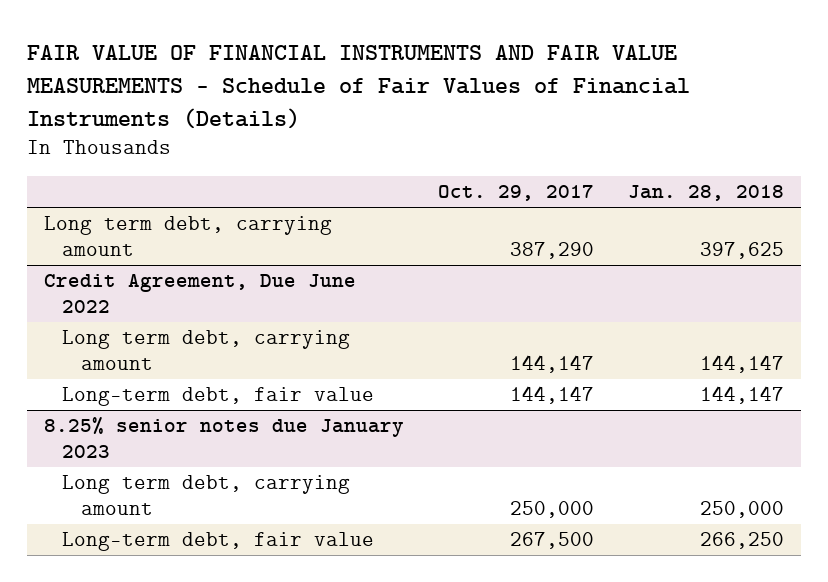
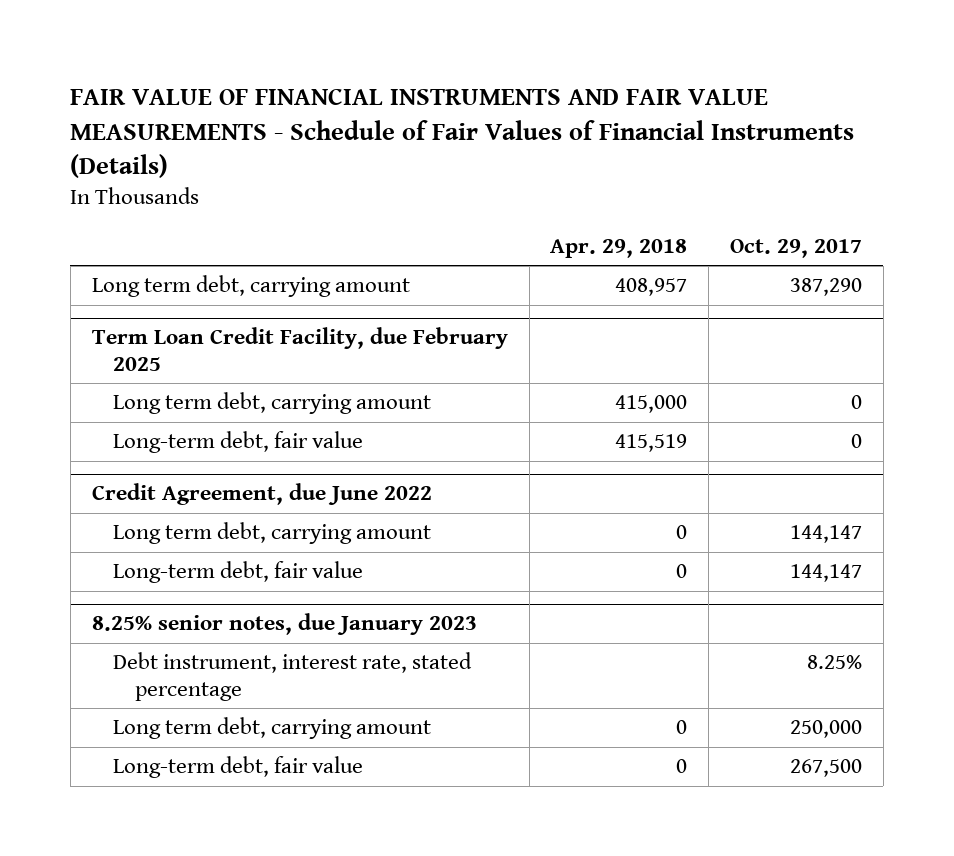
[628,184,785,201] Jan. 28, 2018 -> none
none -> [550,238,688,258] Apr. 29, 2018
none -> [91,327,508,371] Term Loan Credit Facility, due February 2025
none -> [113,392,432,415] Long term debt, carrying amount
none -> [113,431,364,454] Long-term debt, fair value
[43,274,356,314] Credit Agreement, Due June 2022 -> [91,483,432,506] Credit Agreement, due June 2022
[43,417,404,459] 8.25% senior notes due January 2023 -> [91,613,477,636] 8.25% senior notes, due January 2023
none -> [113,652,473,701] Debt instrument, interest rate, stated percentage

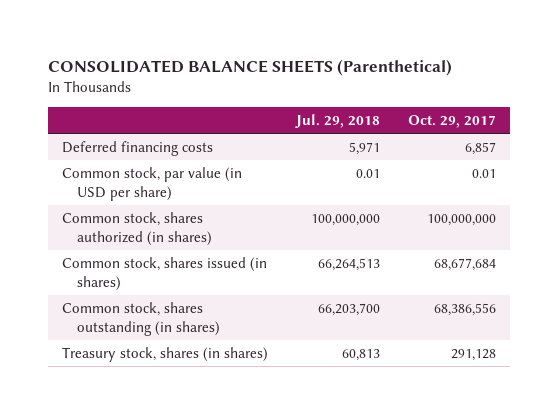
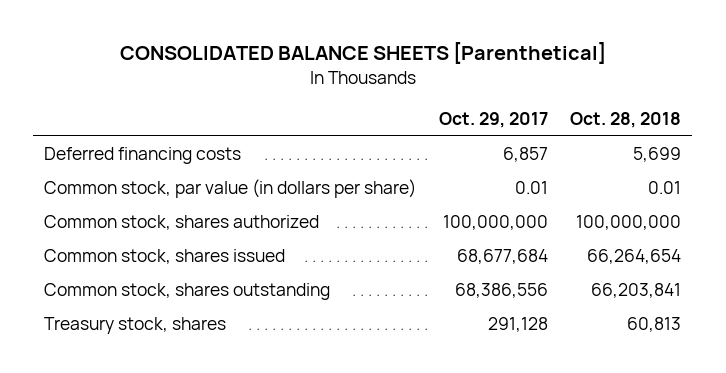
[48,58,453,76] CONSOLIDATED BALANCE SHEETS (Parenthetical) -> [119,42,606,65] CONSOLIDATED BALANCE SHEETS [Parenthetical]
[295,113,381,128] Jul. 29, 2018 -> none
none -> [570,111,682,128] Oct. 28, 2018
[62,166,243,202] Common stock, par value (in USD per share) -> [44,178,417,198] Common stock, par value (in dollars per share)
[62,211,212,247] Common stock, shares authorized (in shares) -> [44,214,320,230] Common stock, shares authorized
[62,256,268,292] Common stock, shares issued (in shares) -> [44,248,286,264] Common stock, shares issued
[62,301,220,337] Common stock, shares outstanding (in shares) -> [44,282,331,300] Common stock, shares outstanding
[62,346,269,362] Treasury stock, shares (in shares) -> [44,316,227,334] Treasury stock, shares

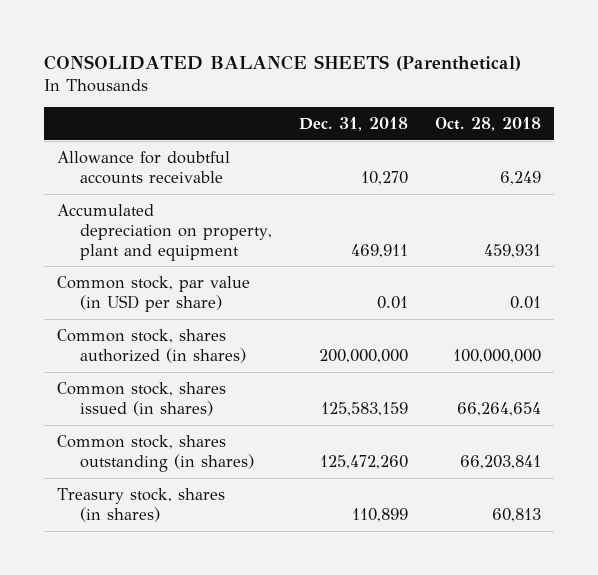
[119,42,606,65] CONSOLIDATED BALANCE SHEETS [Parenthetical] -> [43,54,521,71] CONSOLIDATED BALANCE SHEETS (Parenthetical)
[438,111,548,128] Oct. 29, 2017 -> none
none -> [298,117,408,132] Dec. 31, 2018
[44,146,242,164] Deferred financing costs -> none
none -> [57,150,231,184] Allowance for doubtful accounts receivable
none -> [57,203,272,261] Accumulated depreciation on property, plant and equipment
[44,178,417,198] Common stock, par value (in dollars per share) -> [57,275,251,312] Common stock, par value (in USD per share)
[44,214,320,230] Common stock, shares authorized -> [57,328,246,363] Common stock, shares authorized (in shares)
[44,248,286,264] Common stock, shares issued -> [57,381,227,416] Common stock, shares issued (in shares)
[44,282,331,300] Common stock, shares outstanding -> [57,434,254,472] Common stock, shares outstanding (in shares)
[44,316,227,334] Treasury stock, shares -> [57,487,226,522] Treasury stock, shares (in shares)

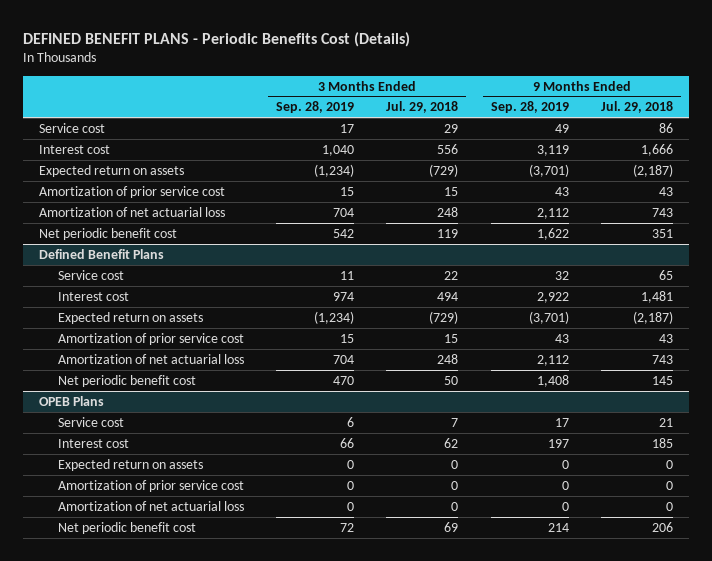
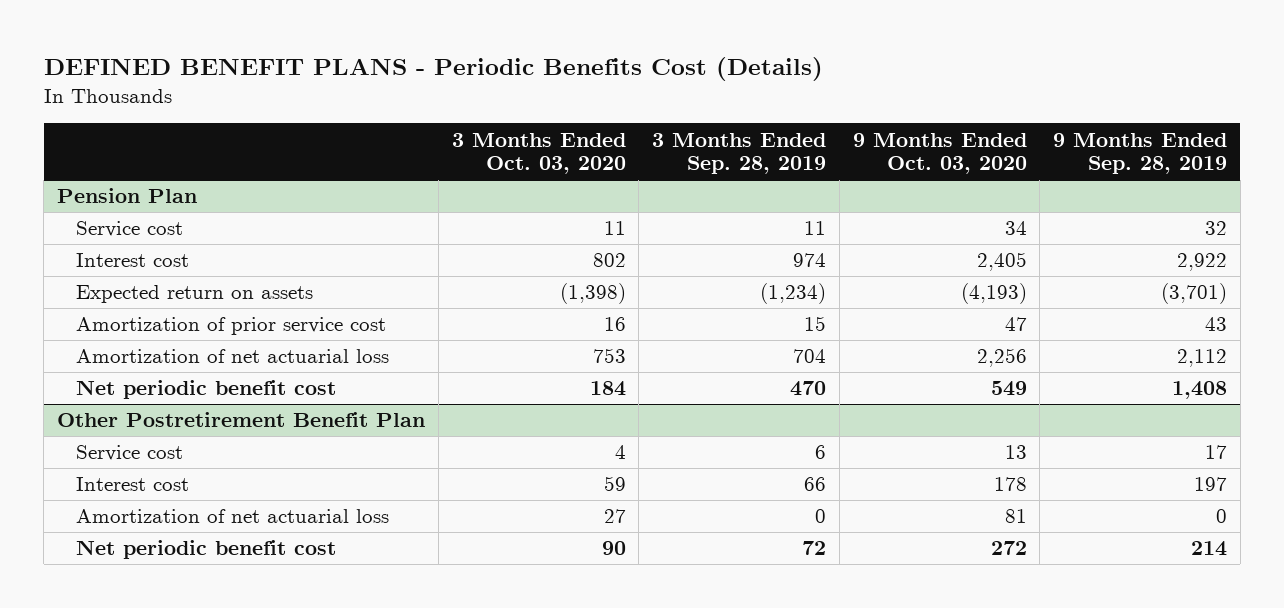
[386,101,459,114] Jul. 29, 2018 -> none
[601,101,674,114] Jul. 29, 2018 -> none
none -> [451,132,626,175] 3 Months Ended Oct. 03, 2020
none -> [852,132,1027,175] 9 Months Ended Oct. 03, 2020
[38,122,105,133] Service cost -> none
[38,144,110,154] Interest cost -> none
[38,164,184,177] Expected return on assets -> none
[38,185,225,198] Amortization of prior service cost -> none
[38,206,225,217] Amortization of net actuarial loss -> none
[38,227,177,240] Net periodic benefit cost -> none
[38,248,164,259] Defined Benefit Plans -> [56,188,197,204] Pension Plan
[38,395,104,406] OPEB Plans -> [56,412,425,428] Other Postretirement Benefit Plan
[57,458,203,471] Expected return on assets -> none
[57,479,244,492] Amortization of prior service cost -> none

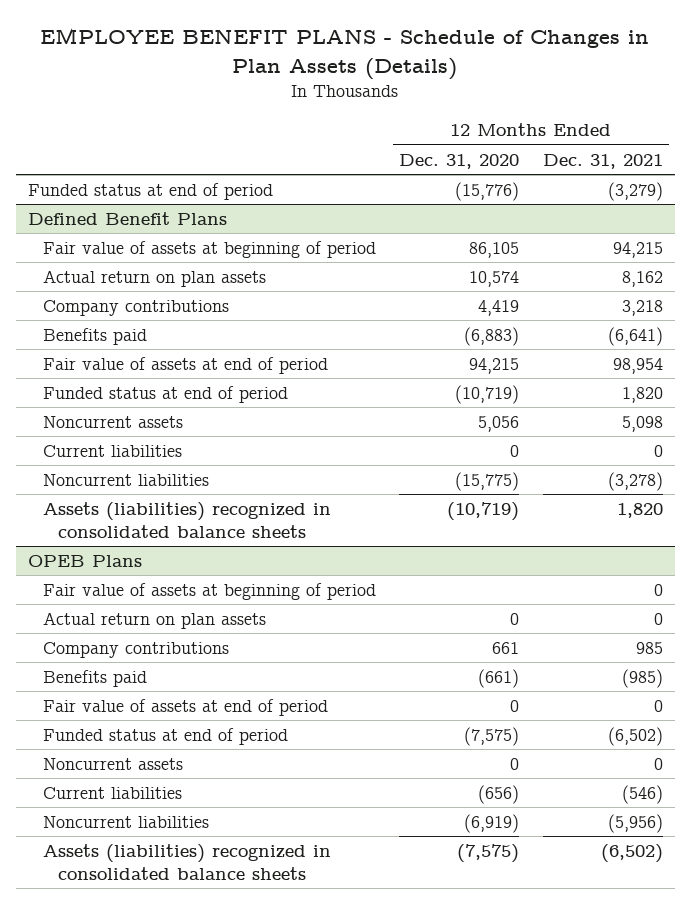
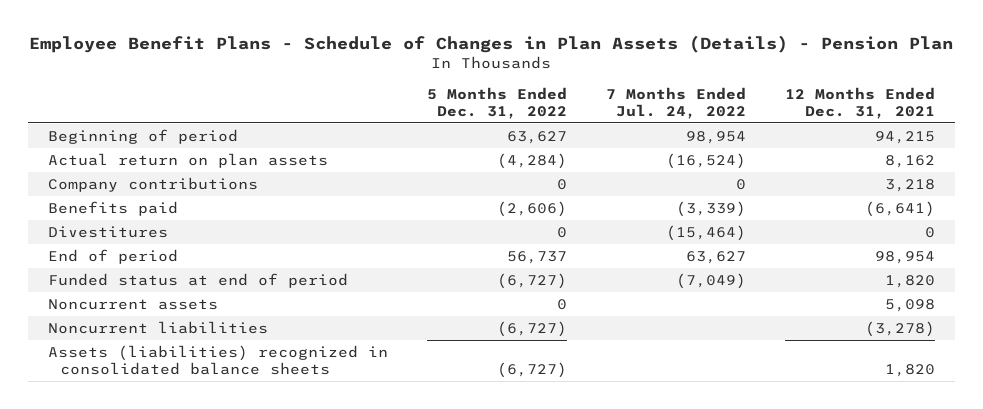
[40,28,650,80] EMPLOYEE BENEFIT PLANS - Schedule of Changes in Plan Assets (Details) -> [29,35,954,54] Employee Benefit Plans - Schedule of Changes in Plan Assets (Details) - Pension Plan
[399,153,520,169] Dec. 31, 2020 -> none
none -> [426,86,567,119] 5 Months Ended Dec. 31, 2022
none -> [605,86,746,119] 7 Months Ended Jul. 24, 2022
[27,182,273,200] Funded status at end of period -> none
[27,211,227,225] Defined Benefit Plans -> none
[42,240,376,258] Fair value of assets at beginning of period -> [47,128,238,144] Beginning of period
none -> [47,225,168,238] Divestitures
[42,356,328,374] Fair value of assets at end of period -> [47,248,178,264] End of period
[42,444,182,457] Current liabilities -> none
[27,554,142,567] OPEB Plans -> none
[42,582,376,600] Fair value of assets at beginning of period -> none
[42,611,266,629] Actual return on plan assets -> none
[42,641,229,658] Company contributions -> none
[42,669,147,687] Benefits paid -> none
[42,698,328,716] Fair value of assets at end of period -> none
[42,727,288,745] Funded status at end of period -> none
[42,757,183,770] Noncurrent assets -> none
[42,786,182,799] Current liabilities -> none
[42,815,209,828] Noncurrent liabilities -> none
[42,843,331,880] Assets (liabilities) recognized in consolidated balance sheets -> none

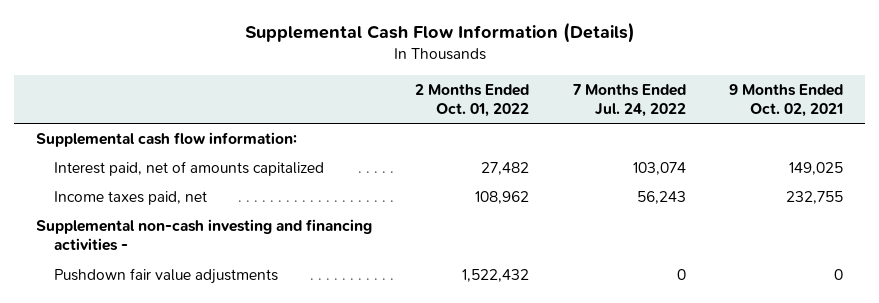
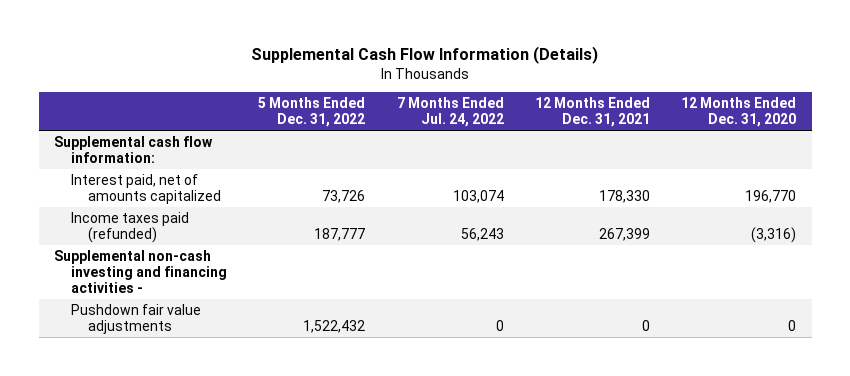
[415,83,530,117] 2 Months Ended Oct. 01, 2022 -> none
[729,83,844,117] 9 Months Ended Oct. 02, 2021 -> none
none -> [258,97,366,128] 5 Months Ended Dec. 31, 2022
none -> [534,97,650,128] 12 Months Ended Dec. 31, 2021
none -> [681,97,797,128] 12 Months Ended Dec. 31, 2020
[54,191,208,206] Income taxes paid, net -> [71,211,190,243] Income taxes paid (refunded)

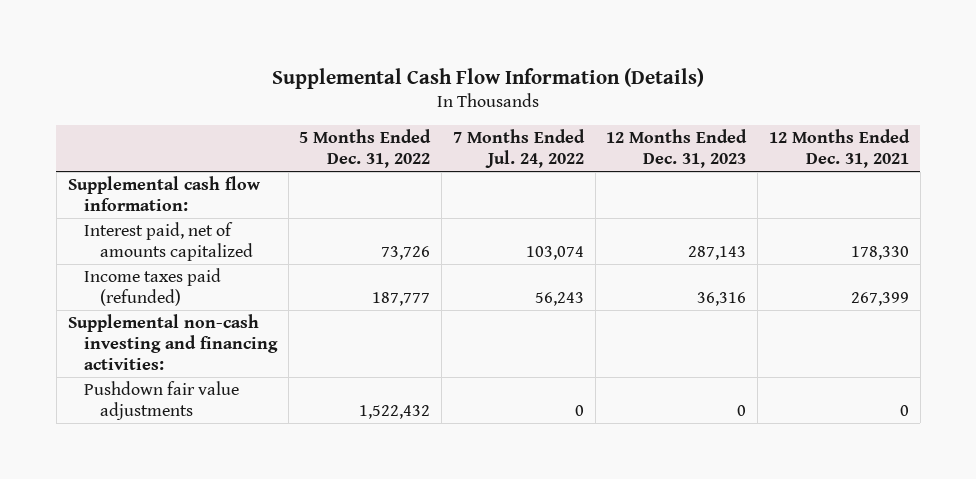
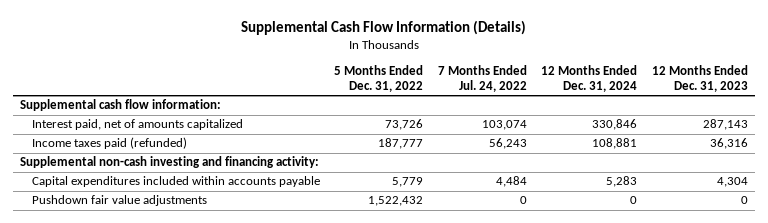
[768,129,910,169] 12 Months Ended Dec. 31, 2021 -> none
none -> [541,65,638,92] 12 Months Ended Dec. 31, 2024
[67,314,278,370] Supplemental non-cash investing and financing activities: -> [20,156,320,169] Supplemental non-cash investing and financing activity:
none -> [31,176,320,188] Capital expenditures included within accounts payable

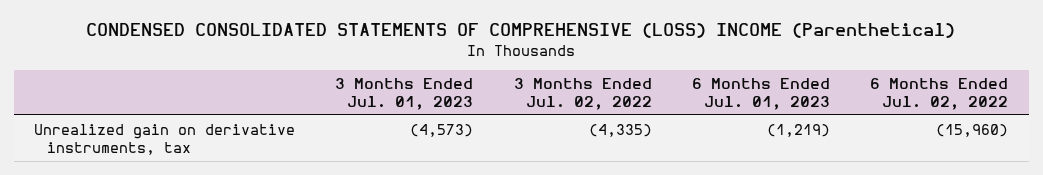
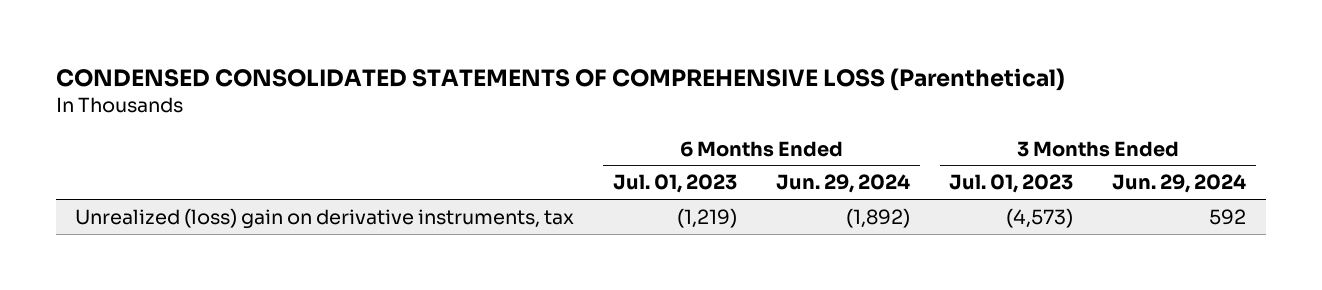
[86,23,956,39] CONDENSED CONSOLIDATED STATEMENTS OF COMPREHENSIVE (LOSS) INCOME (Parenthetical) -> [55,67,1065,91] CONDENSED CONSOLIDATED STATEMENTS OF COMPREHENSIVE LOSS (Parenthetical)
[513,77,652,110] 3 Months Ended Jul. 02, 2022 -> none
[870,77,1009,110] 6 Months Ended Jul. 02, 2022 -> none
none -> [776,174,911,194] Jun. 29, 2024
none -> [1112,174,1247,194] Jun. 29, 2024
[34,123,296,156] Unrealized gain on derivative instruments, tax -> [75,208,575,230] Unrealized (loss) gain on derivative instruments, tax

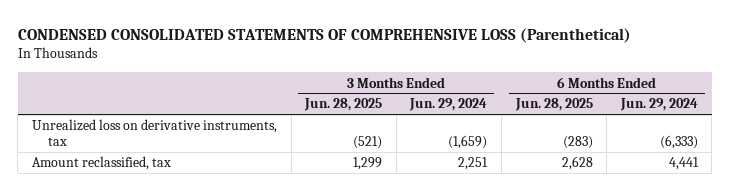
[613,174,738,194] Jul. 01, 2023 -> none
[949,174,1074,194] Jul. 01, 2023 -> none
none -> [304,98,383,112] Jun. 28, 2025
none -> [514,98,593,112] Jun. 28, 2025
[75,208,575,230] Unrealized (loss) gain on derivative instruments, tax -> [31,119,277,147] Unrealized loss on derivative instruments, tax
[846,208,911,229] (1,892) -> [659,135,698,150] (6,333)
[1209,209,1247,226] 592 -> [448,135,488,150] (1,659)
none -> [31,156,171,171] Amount reclassified, tax

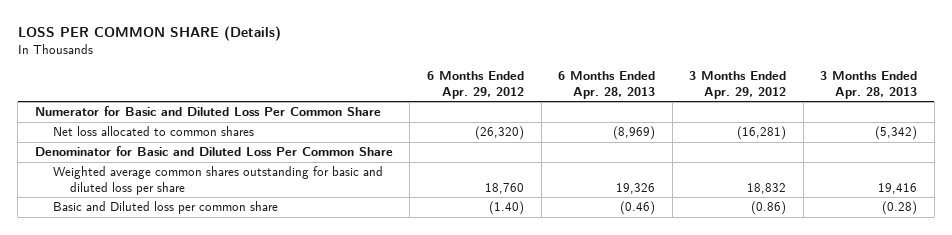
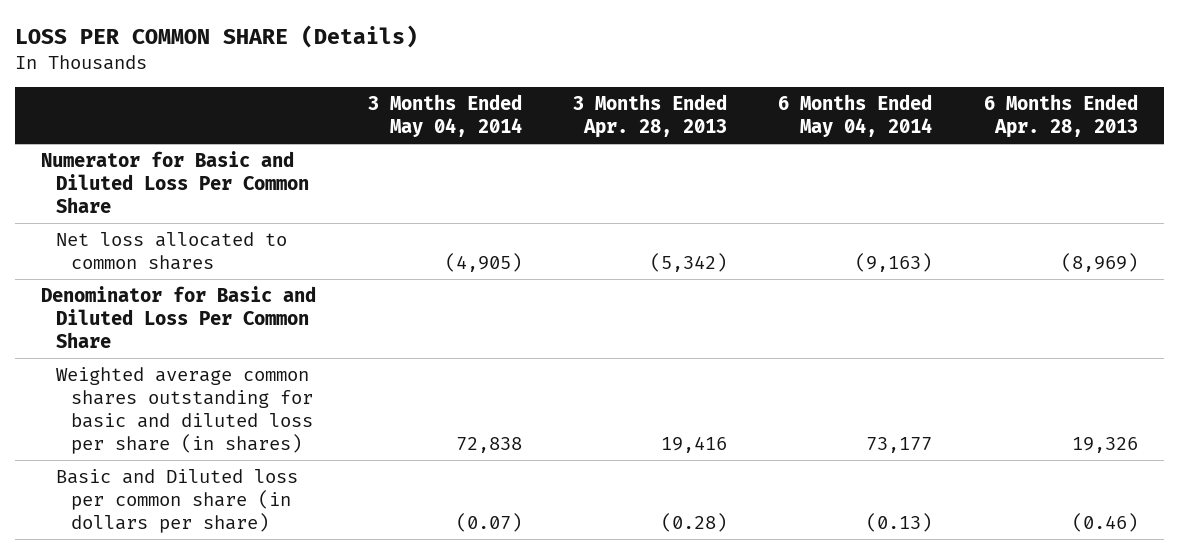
[426,71,524,99] 6 Months Ended Apr. 29, 2012 -> none
[689,71,787,99] 3 Months Ended Apr. 29, 2012 -> none
none -> [367,93,522,137] 3 Months Ended May 04, 2014
none -> [778,93,933,137] 6 Months Ended May 04, 2014
[52,166,383,195] Weighted average common shares outstanding for basic and diluted loss per share -> [56,367,314,455] Weighted average common shares outstanding for basic and diluted loss per share (in shares)
[52,201,278,215] Basic and Diluted loss per common share -> [56,469,299,534] Basic and Diluted loss per common share (in dollars per share)

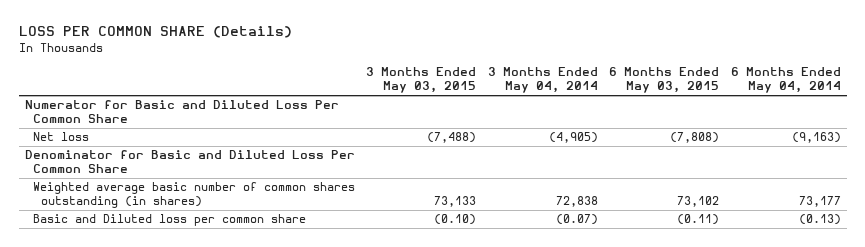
[573,93,728,138] 3 Months Ended Apr. 28, 2013 -> none
[983,93,1138,138] 6 Months Ended Apr. 28, 2013 -> none
none -> [366,67,477,94] 3 Months Ended May 03, 2015
none -> [609,67,720,94] 6 Months Ended May 03, 2015
[56,232,288,271] Net loss allocated to common shares -> [32,132,89,142] Net loss
[56,367,314,455] Weighted average common shares outstanding for basic and diluted loss per share (in shares) -> [32,182,355,209] Weighted average basic number of common shares outstanding (in shares)
[56,469,299,534] Basic and Diluted loss per common share (in dollars per share) -> [32,214,306,227] Basic and Diluted loss per common share

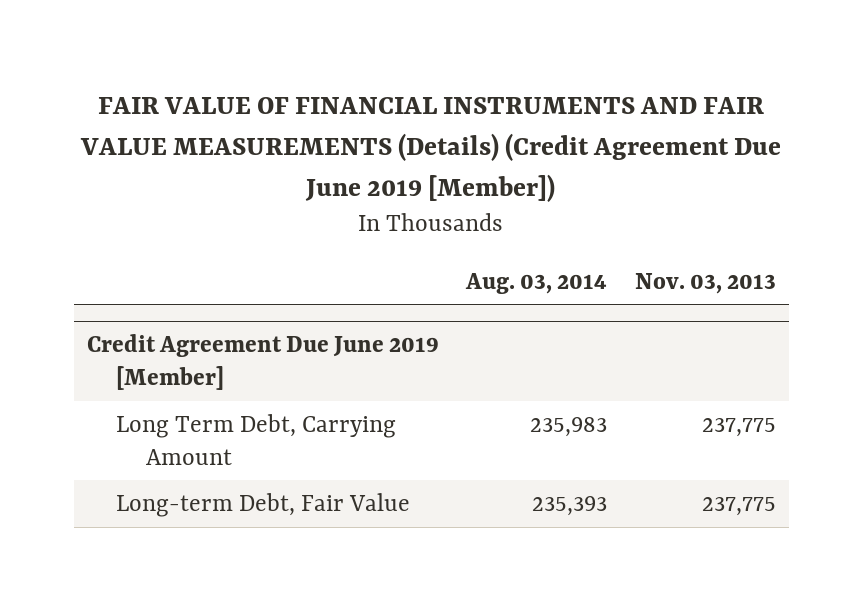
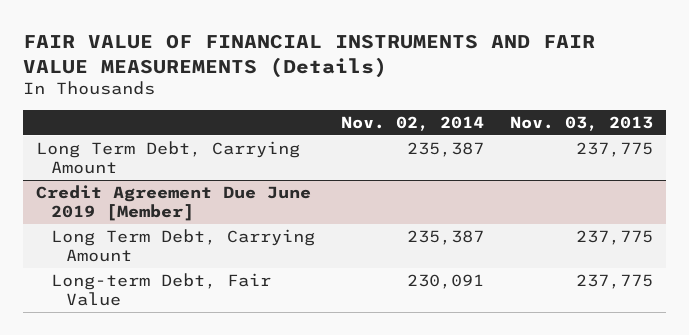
[80,97,782,202] FAIR VALUE OF FINANCIAL INSTRUMENTS AND FAIR VALUE MEASUREMENTS (Details) (Credit Agreement Due June 2019 [Member]) -> [23,33,596,78] FAIR VALUE OF FINANCIAL INSTRUMENTS AND FAIR VALUE MEASUREMENTS (Details)
[465,272,608,294] Aug. 03, 2014 -> none
none -> [341,115,485,131] Nov. 02, 2014
none -> [36,140,301,174] Long Term Debt, Carrying Amount

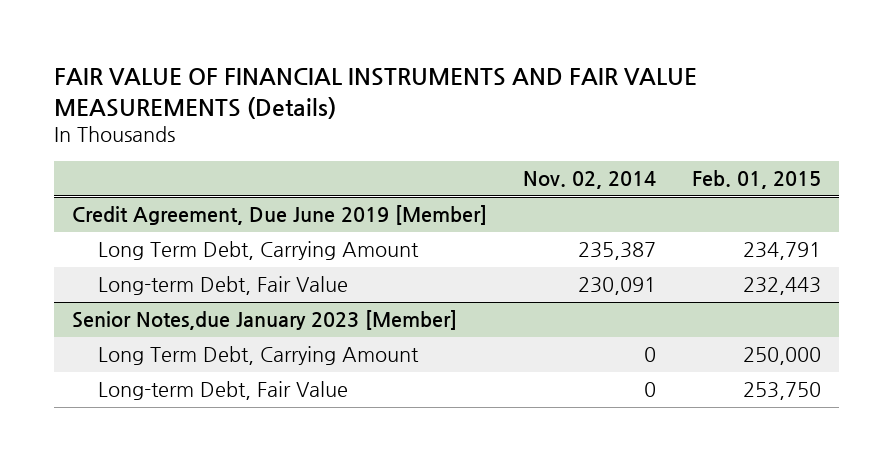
[509,115,653,131] Nov. 03, 2013 -> none
none -> [691,170,821,190] Feb. 01, 2015
[36,140,301,174] Long Term Debt, Carrying Amount -> none
[36,184,312,221] Credit Agreement Due June 2019 [Member] -> [72,205,488,226] Credit Agreement, Due June 2019 [Member]
none -> [72,310,458,331] Senior Notes,due January 2023 [Member]
none -> [97,346,419,366] Long Term Debt, Carrying Amount
none -> [97,381,348,401] Long-term Debt, Fair Value

